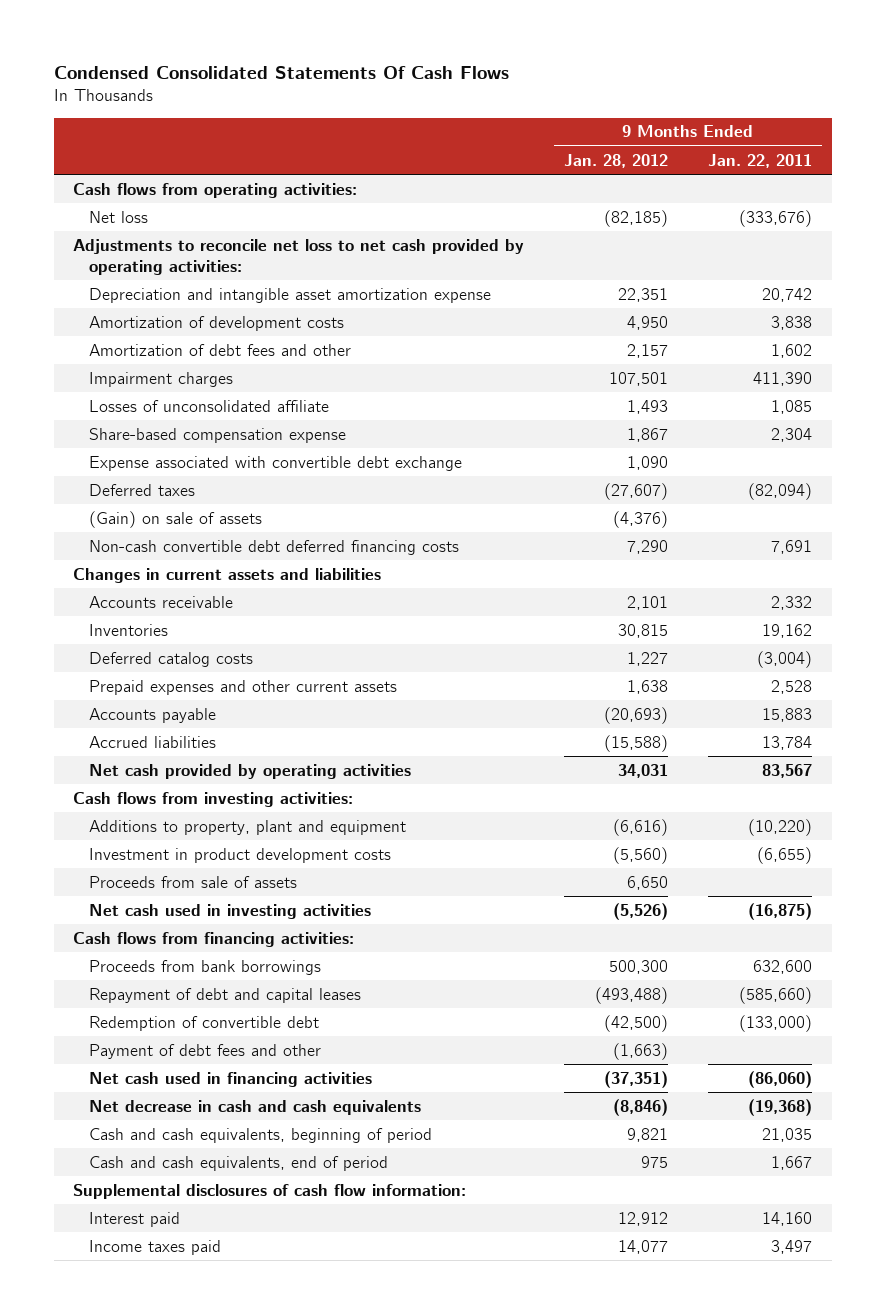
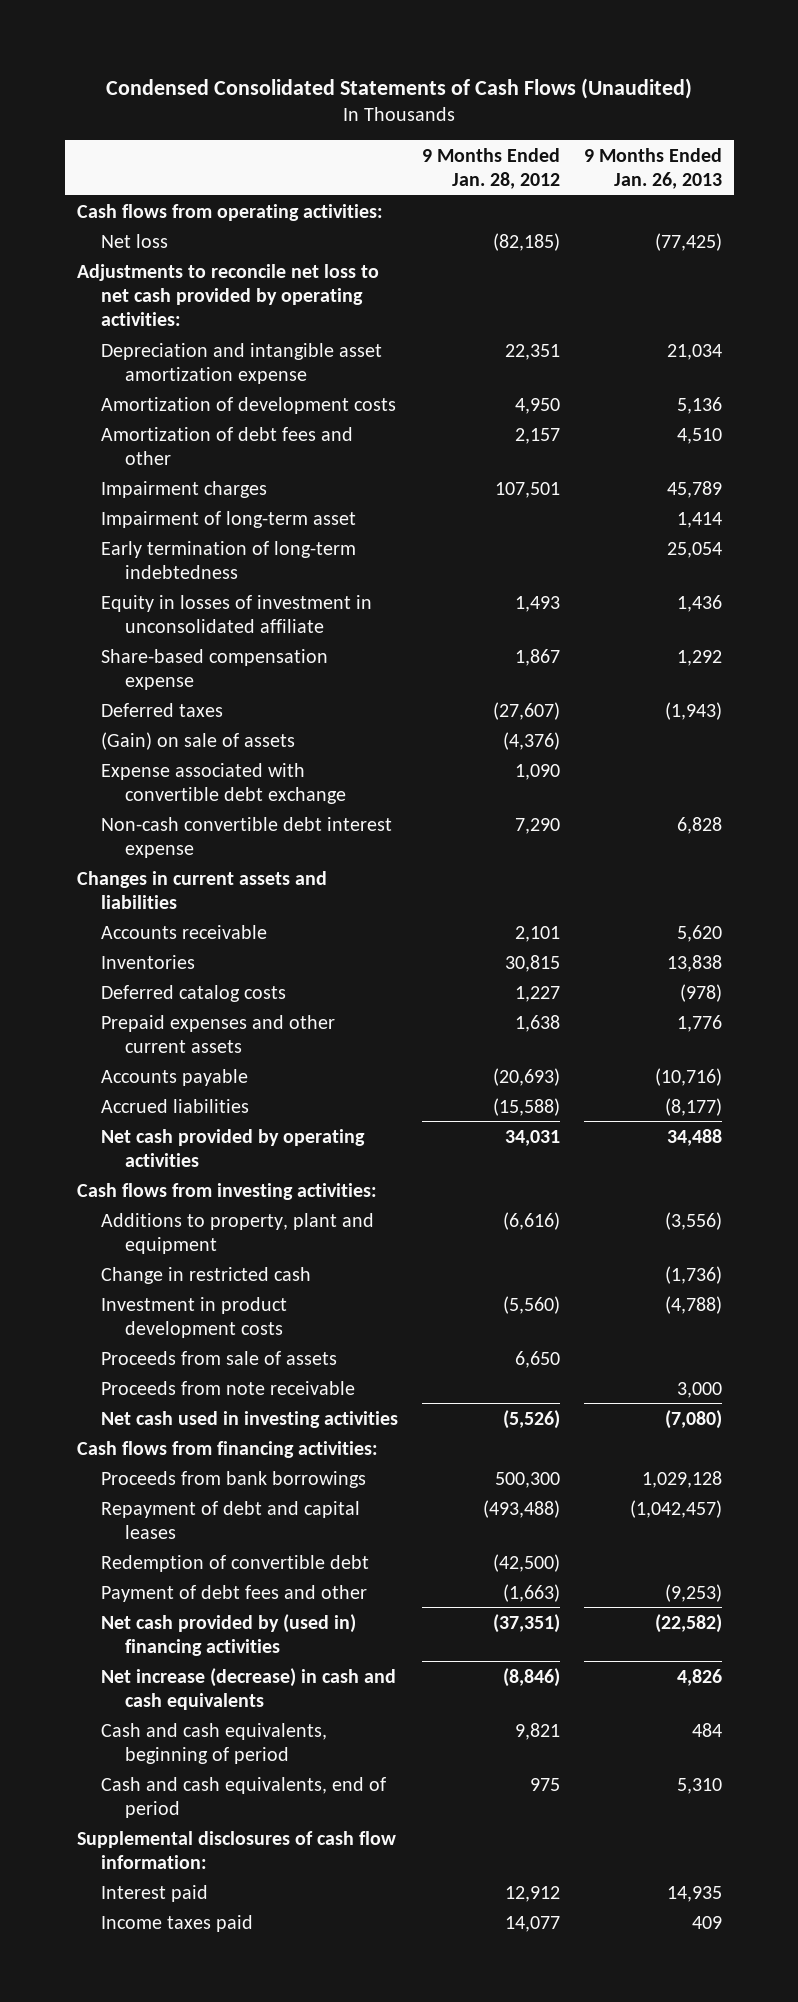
[53,65,509,79] Condensed Consolidated Statements Of Cash Flows -> [106,77,693,99] Condensed Consolidated Statements of Cash Flows (Unaudited)
[707,153,812,168] Jan. 22, 2011 -> none
none -> [583,147,722,189] 9 Months Ended Jan. 26, 2013
none -> [100,510,356,528] Impairment of long-term asset
none -> [100,540,356,579] Early termination of long-term indebtedness
[88,399,329,412] Losses of unconsolidated affiliate -> [100,594,372,633] Equity in losses of investment in unconsolidated affiliate
[88,455,462,471] Expense associated with convertible debt exchange -> [100,762,347,804] Expense associated with convertible debt exchange
[88,539,459,555] Non-cash convertible debt deferred financing costs -> [100,816,392,858] Non-cash convertible debt interest expense
none -> [100,1266,311,1284] Change in restricted cash
none -> [100,1380,355,1395] Proceeds from note receivable
[88,1071,372,1087] Net cash used in financing activities -> [100,1613,356,1656] Net cash provided by (used in) financing activities
[88,1099,421,1115] Net decrease in cash and cash equivalents -> [100,1667,396,1710] Net increase (decrease) in cash and cash equivalents

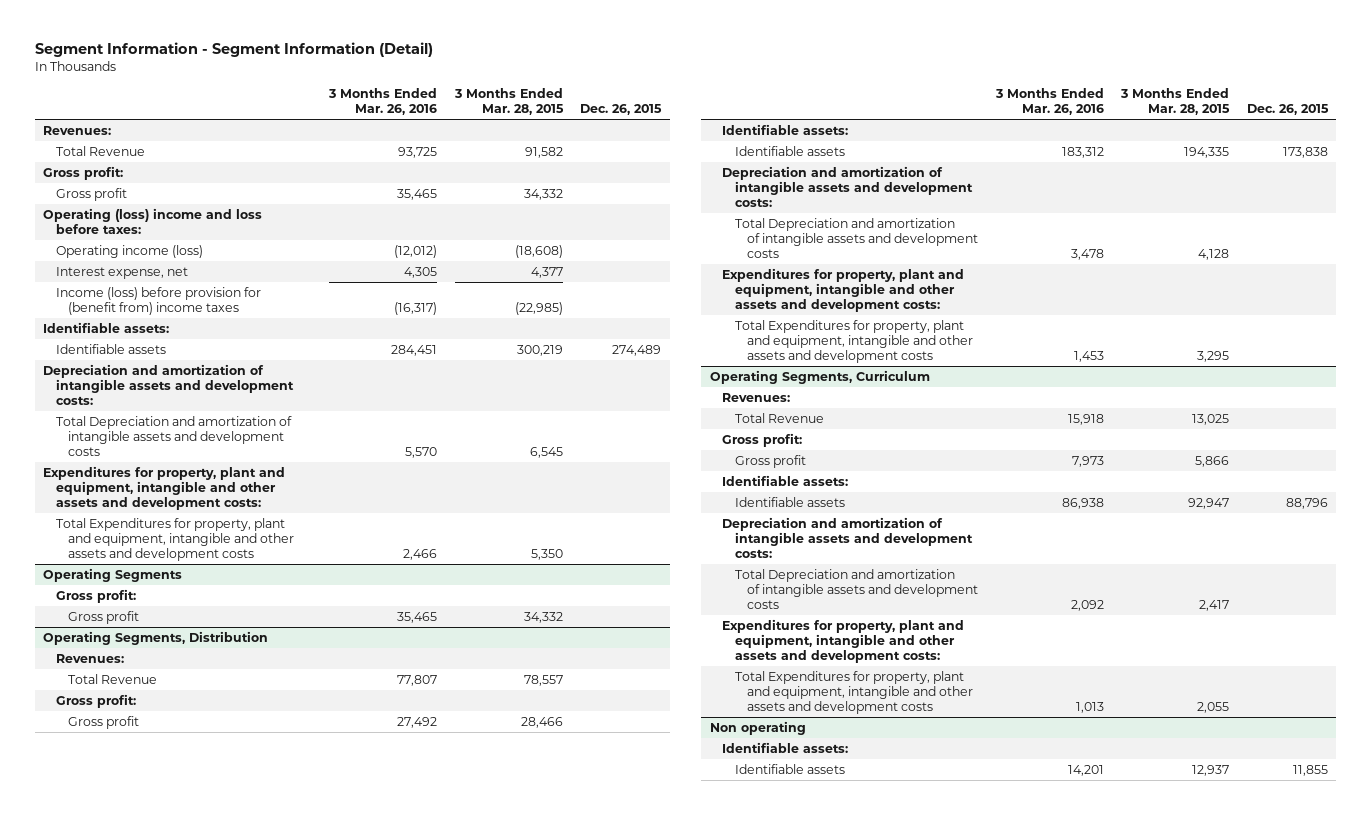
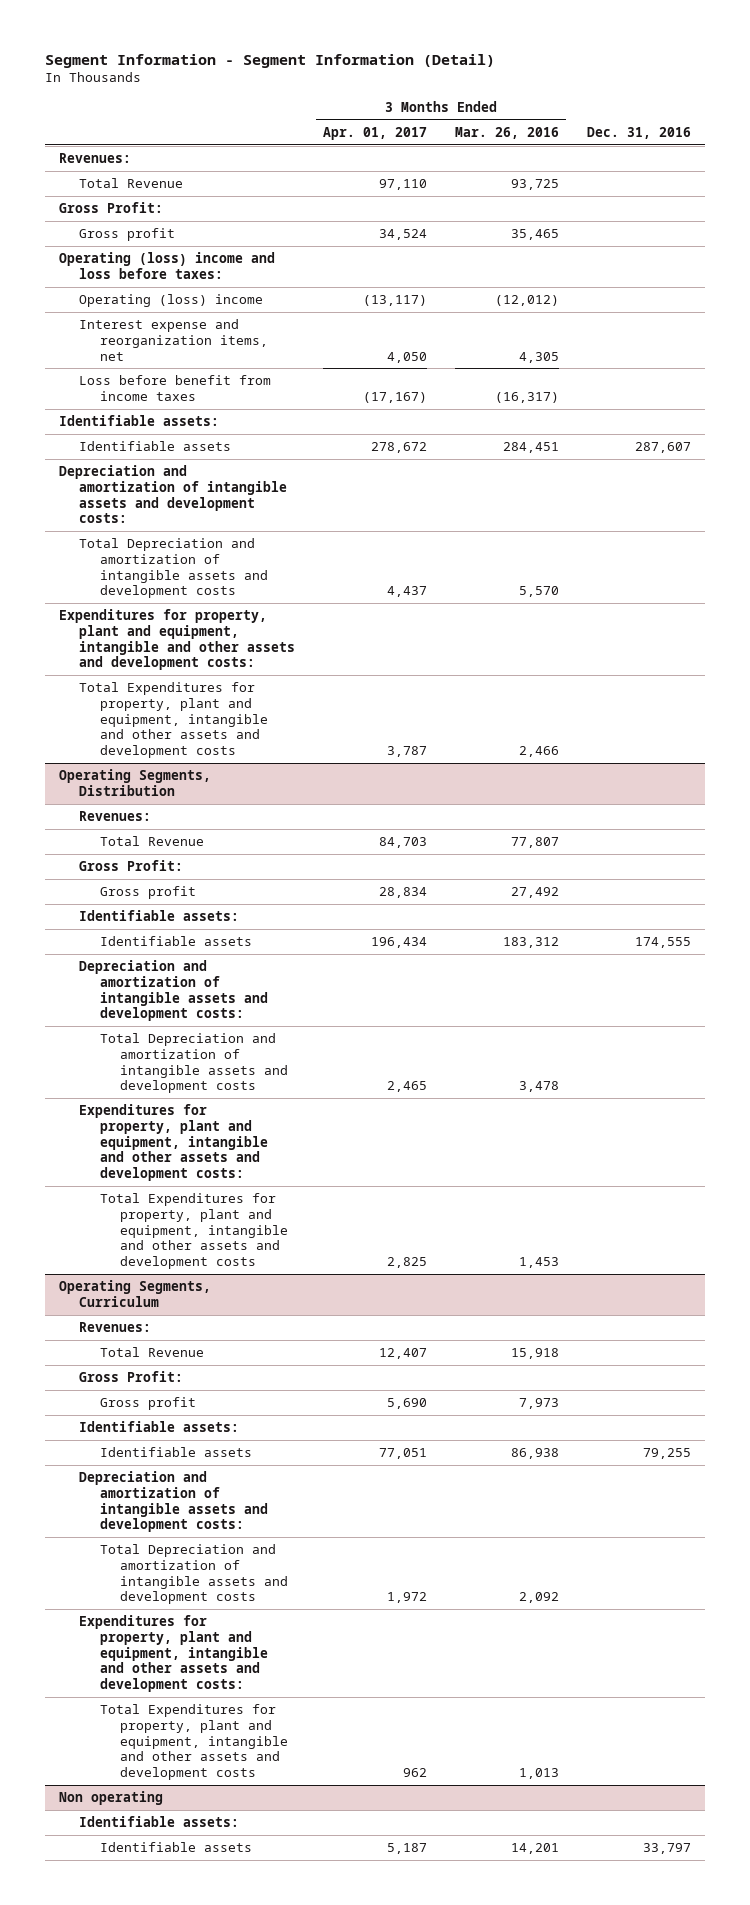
[453,87,564,116] 3 Months Ended Mar. 28, 2015 -> none
[580,104,663,116] Dec. 26, 2015 -> none
none -> [323,126,428,140] Apr. 01, 2017
none -> [587,126,692,139] Dec. 31, 2016
[43,165,124,180] Gross profit: -> [58,202,163,214] Gross Profit:
[55,244,203,258] Operating income (loss) -> [79,294,264,308] Operating (loss) income
[55,266,188,279] Interest expense, net -> [79,319,268,361] Interest expense and reorganization items, net
[55,286,261,315] Income (loss) before provision for (benefit from) income taxes -> [79,375,272,401] Loss before benefit from income taxes
[43,567,183,582] Operating Segments -> none
[55,588,136,603] Gross profit: -> none
[68,610,140,624] Gross profit -> none
[55,693,136,708] Gross profit: -> [79,860,184,872] Gross Profit:
[722,432,803,447] Gross profit: -> [79,1371,184,1383] Gross Profit:

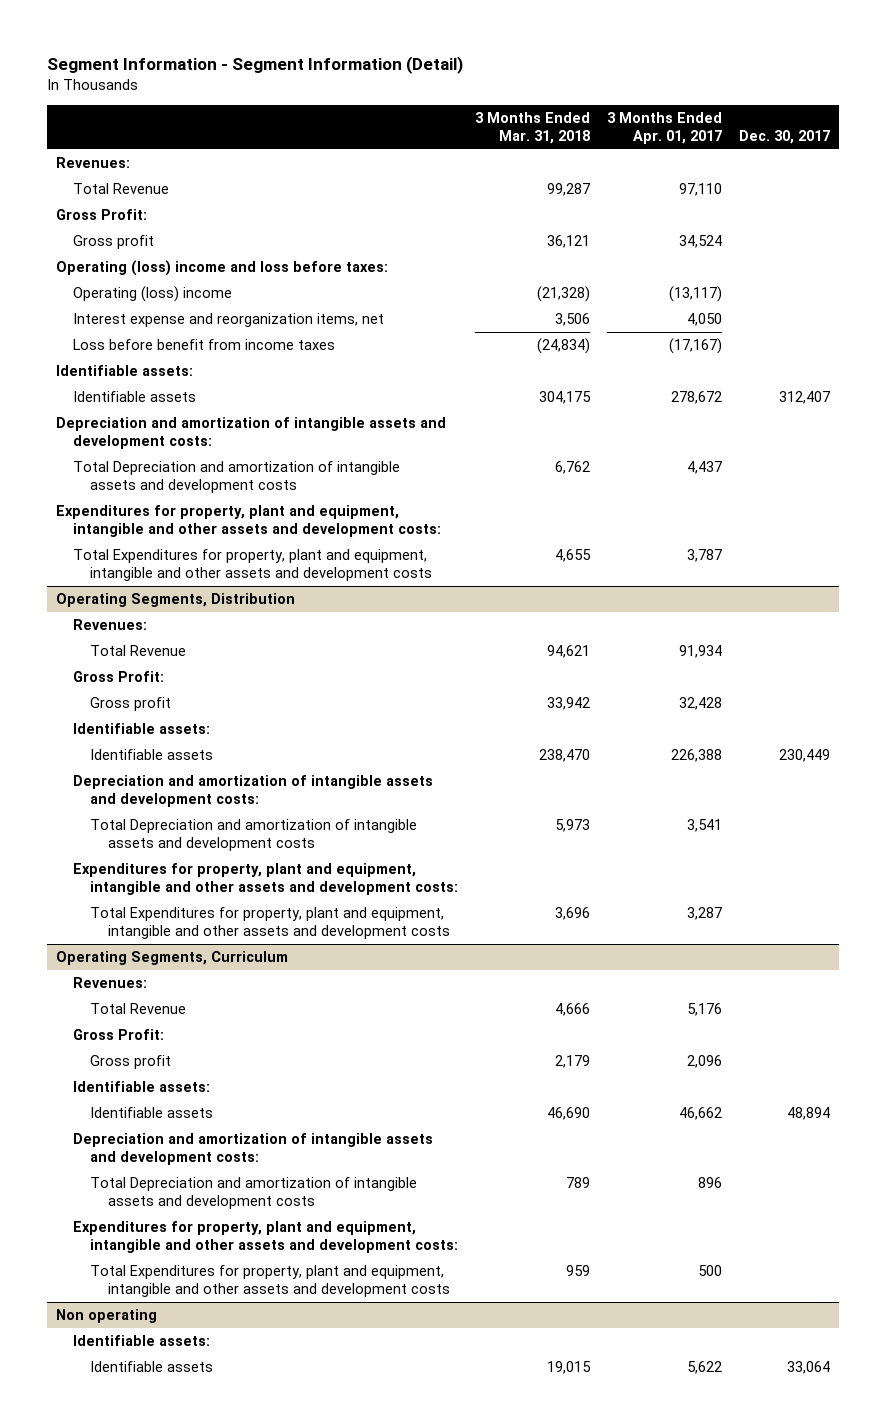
[455,126,560,139] Mar. 26, 2016 -> none
[587,126,692,139] Dec. 31, 2016 -> none
none -> [475,111,591,144] 3 Months Ended Mar. 31, 2018
none -> [739,129,831,144] Dec. 30, 2017
[379,837,428,849] 84,703 -> [679,645,723,659] 91,934
[379,887,428,899] 28,834 -> [679,697,723,711] 32,428
[371,937,428,949] 196,434 -> [671,749,723,763] 226,388
[387,1081,428,1093] 2,465 -> [687,819,723,833] 3,541
[387,1256,428,1268] 2,825 -> [687,907,723,921] 3,287
[379,1348,428,1360] 12,407 -> [687,1003,723,1017] 5,176
[387,1398,428,1410] 5,690 -> [687,1055,723,1069] 2,096
[379,1448,428,1460] 77,051 -> [679,1107,723,1121] 46,662
[387,1592,428,1604] 1,972 -> [698,1177,723,1189] 896
[403,1767,428,1777] 962 -> [698,1265,723,1277] 500
[387,1843,428,1855] 5,187 -> [687,1361,723,1375] 5,622

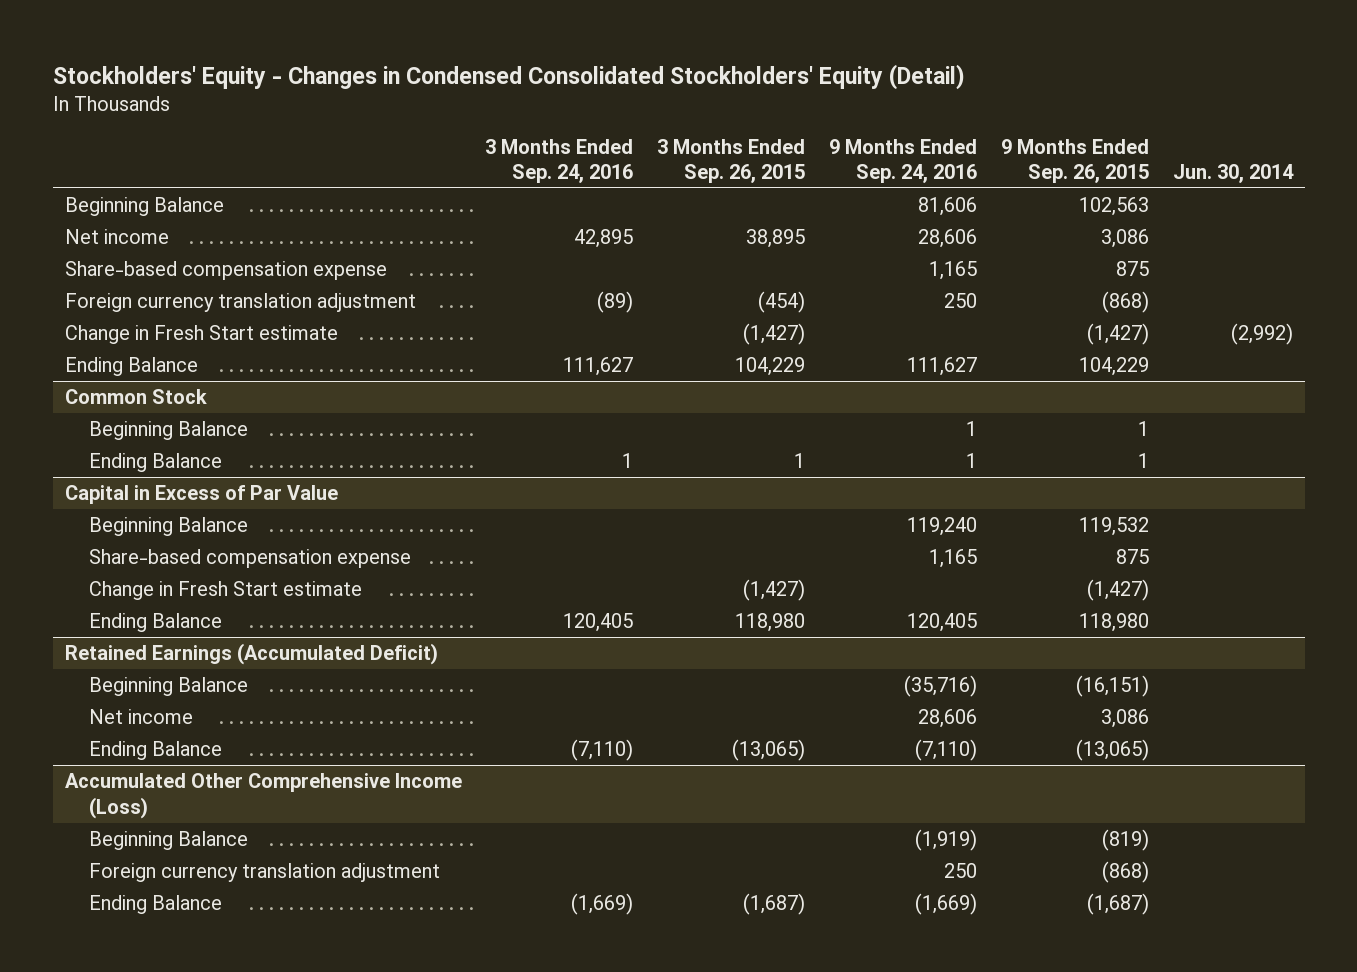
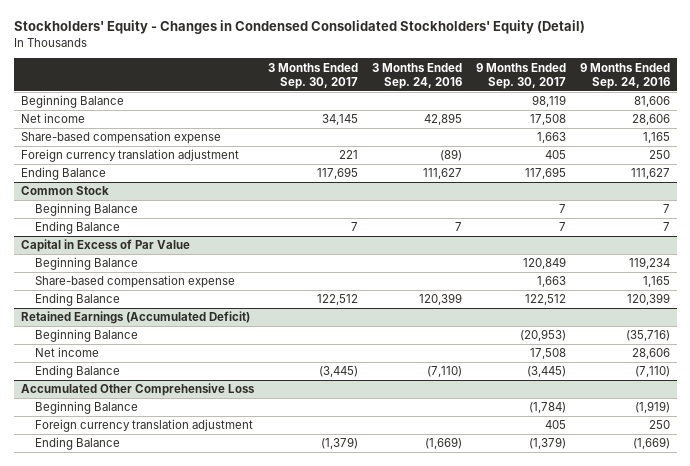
[657,138,806,184] 3 Months Ended Sep. 26, 2015 -> none
[1000,138,1149,184] 9 Months Ended Sep. 26, 2015 -> none
[1172,164,1294,184] Jun. 30, 2014 -> none
none -> [267,62,358,89] 3 Months Ended Sep. 30, 2017
none -> [475,62,566,89] 9 Months Ended Sep. 30, 2017
[64,325,338,345] Change in Fresh Start estimate -> none
[966,421,978,437] 1 -> [662,204,670,214] 7
[622,453,634,469] 1 -> [454,222,462,232] 7
[966,453,978,469] 1 -> [662,222,670,232] 7
[907,517,978,537] 119,240 -> [628,257,670,270] 119,234
[88,581,362,601] Change in Fresh Start estimate -> none
[563,613,634,633] 120,405 -> [418,293,462,306] 120,399
[907,613,978,633] 120,405 -> [626,293,670,306] 120,399
[64,773,462,819] Accumulated Other Comprehensive Income (Loss) -> [20,383,255,397] Accumulated Other Comprehensive Loss

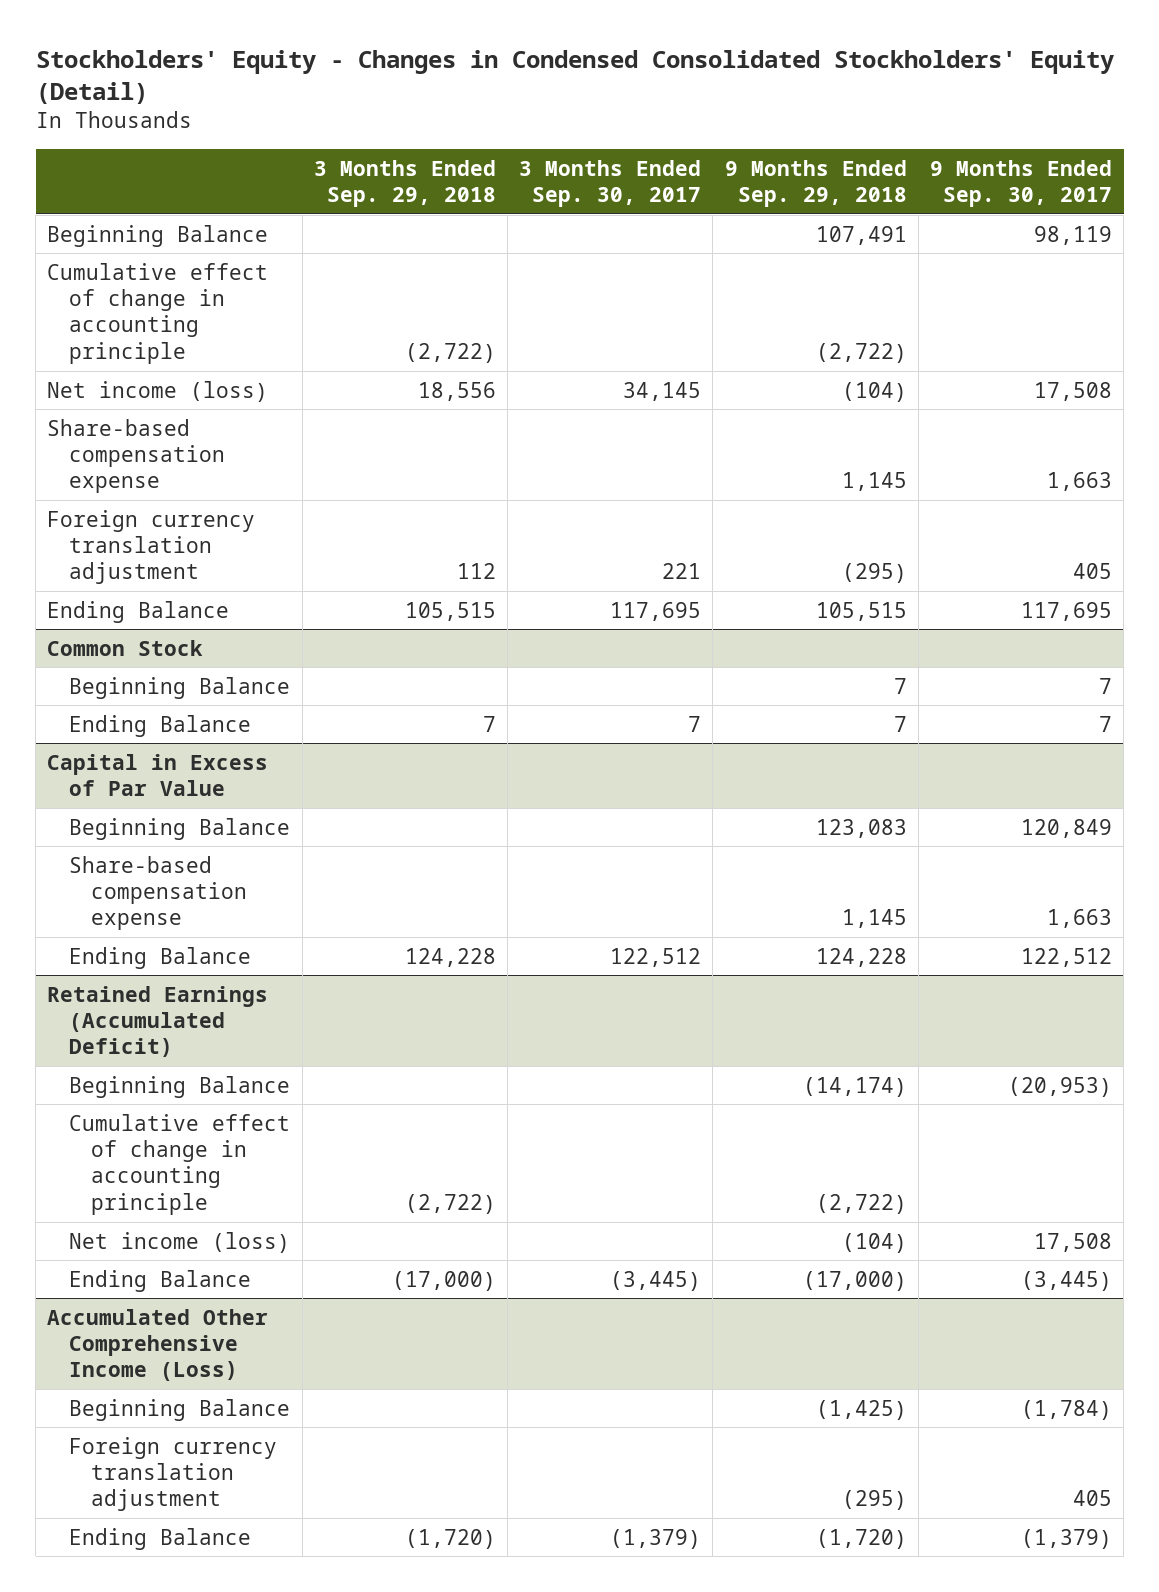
[371,62,462,89] 3 Months Ended Sep. 24, 2016 -> none
[579,62,670,89] 9 Months Ended Sep. 24, 2016 -> none
none -> [313,159,496,208] 3 Months Ended Sep. 29, 2018
none -> [724,159,907,208] 9 Months Ended Sep. 29, 2018
none -> [47,262,269,364] Cumulative effect of change in accounting principle
[20,113,85,124] Net income -> [47,380,269,402] Net income (loss)
none -> [69,1113,291,1215] Cumulative effect of change in accounting principle
[35,347,100,358] Net income -> [69,1231,291,1253] Net income (loss)
[20,383,255,397] Accumulated Other Comprehensive Loss -> [47,1308,269,1382] Accumulated Other Comprehensive Income (Loss)

